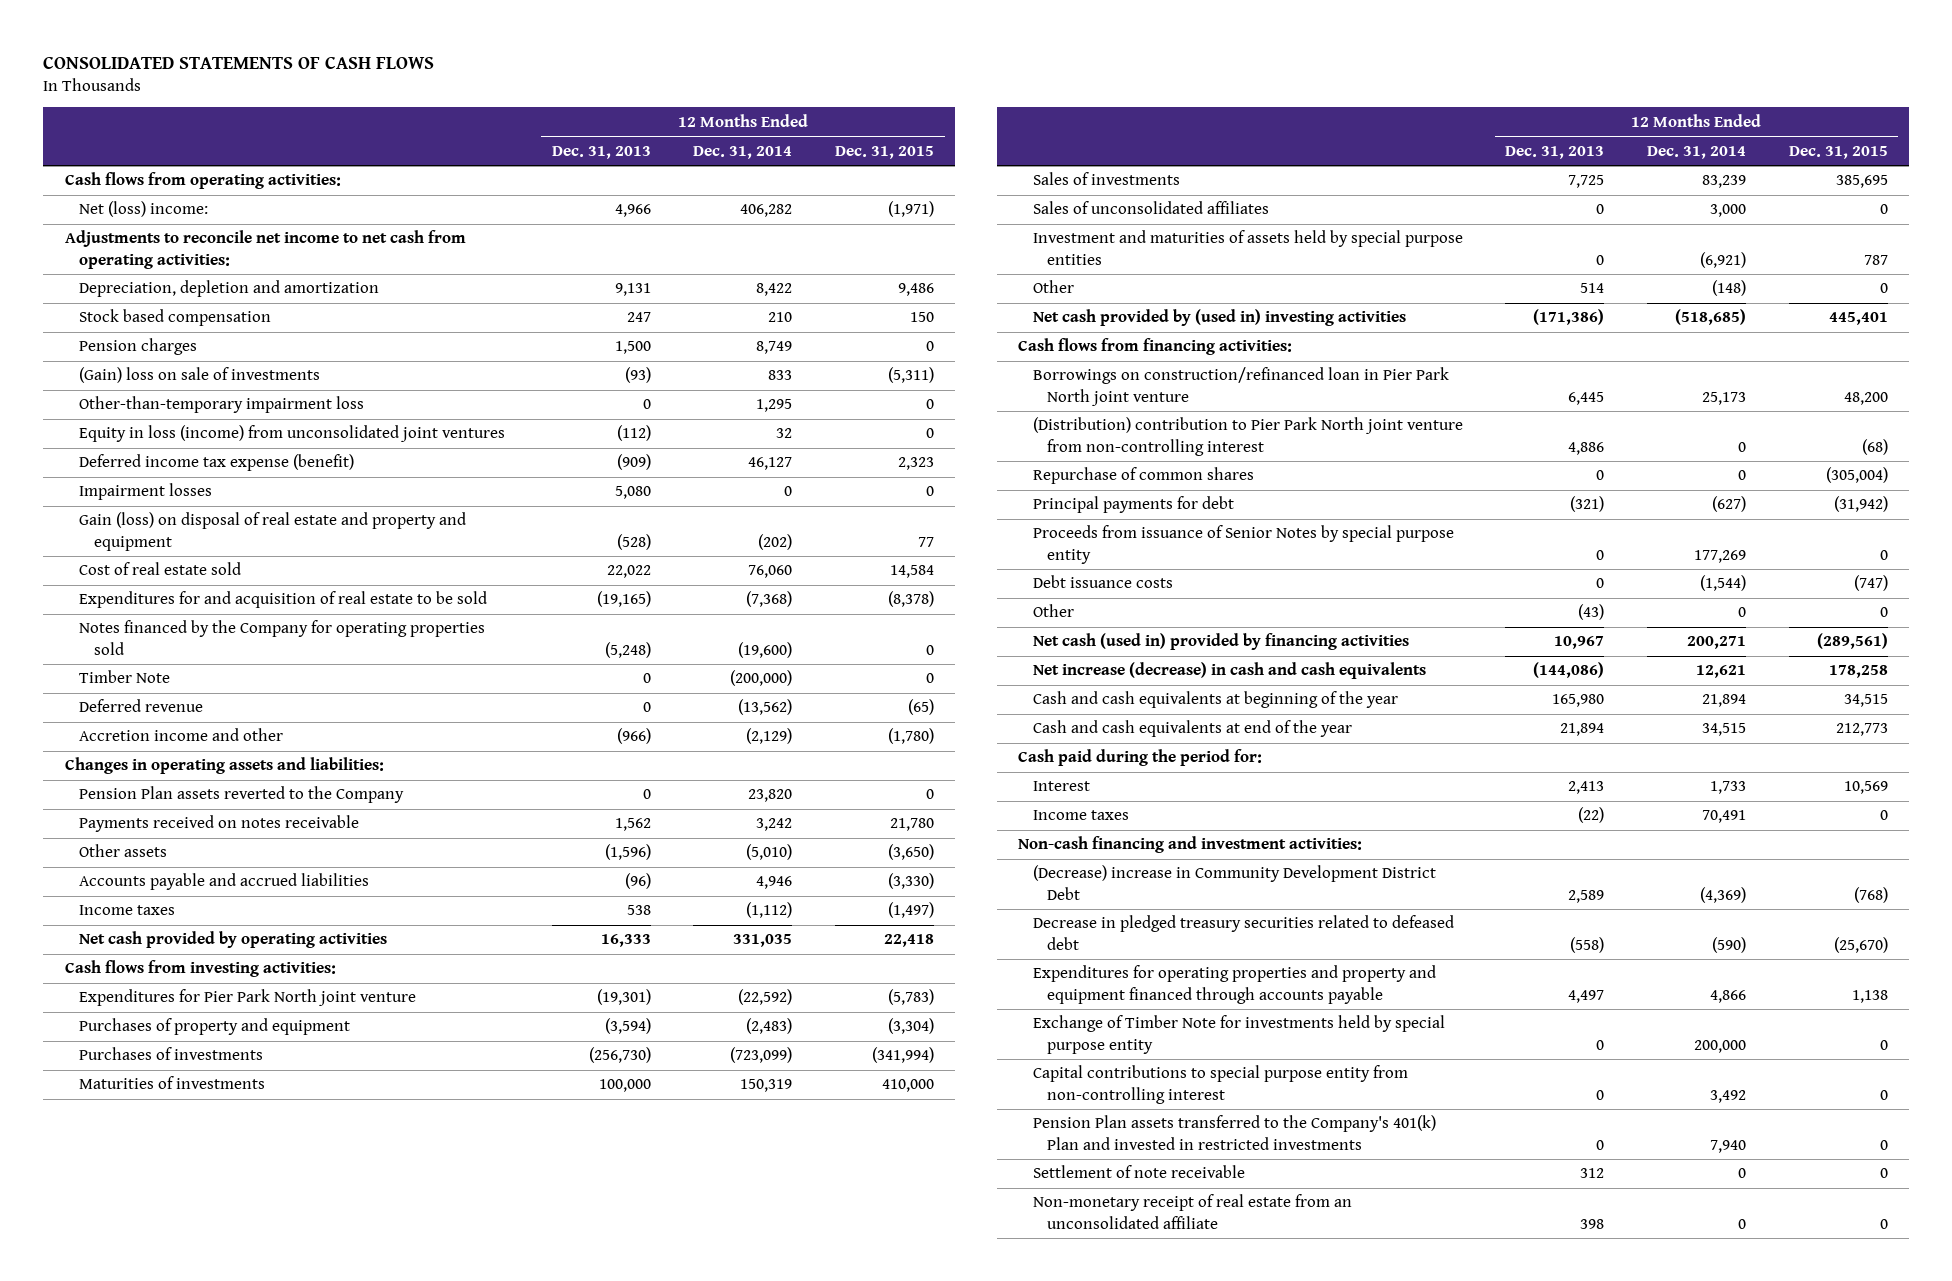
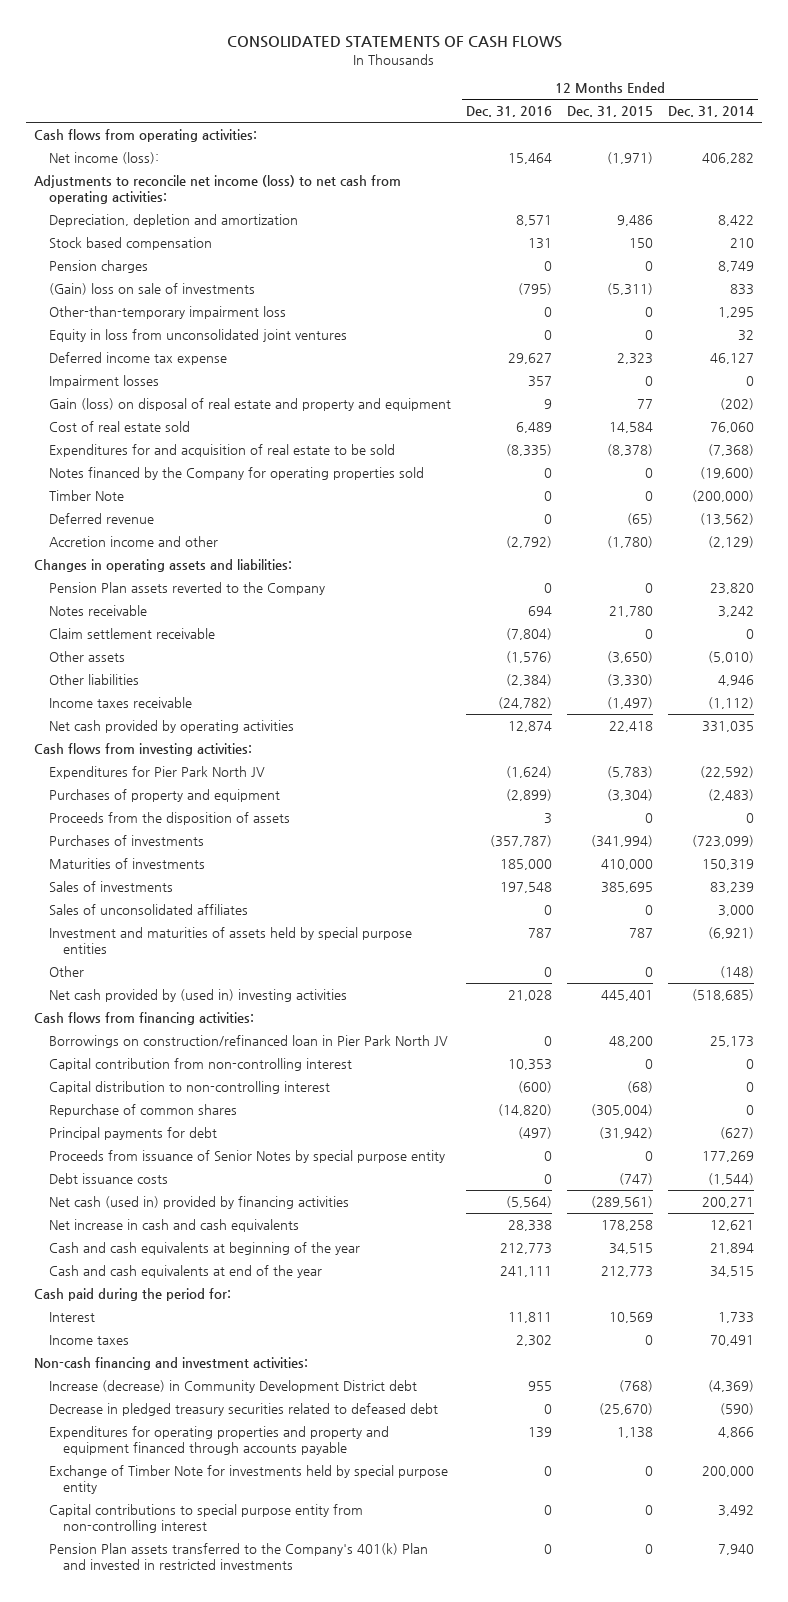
[551,145,651,159] Dec. 31, 2013 -> none
none -> [465,106,552,118] Dec. 31, 2016
[79,201,209,218] Net (loss) income: -> [48,151,159,164] Net income (loss):
[64,230,466,269] Adjustments to reconcile net income to net cash from operating activities: -> [33,174,401,204] Adjustments to reconcile net income (loss) to net cash from operating activities:
[79,425,506,443] Equity in loss (income) from unconsolidated joint ventures -> [48,328,347,342] Equity in loss from unconsolidated joint ventures
[79,454,355,472] Deferred income tax expense (benefit) -> [48,351,227,365] Deferred income tax expense
[79,815,360,833] Payments received on notes receivable -> [48,604,147,616] Notes receivable
none -> [48,627,215,639] Claim settlement receivable
[79,873,370,891] Accounts payable and accrued liabilities -> [48,673,139,685] Other liabilities
[79,905,176,916] Income taxes -> [48,696,192,708] Income taxes receivable
[79,989,417,1007] Expenditures for Pier Park North joint venture -> [48,765,265,779] Expenditures for Pier Park North JV
none -> [48,811,290,825] Proceeds from the disposition of assets
[1032,417,1463,456] (Distribution) contribution to Pier Park North joint venture from non-controlling interest -> none
[1032,367,1449,406] Borrowings on construction/refinanced loan in Pier Park North joint venture -> [48,1034,448,1048] Borrowings on construction/refinanced loan in Pier Park North JV
none -> [48,1057,352,1071] Capital contribution from non-controlling interest
none -> [48,1080,330,1094] Capital distribution to non-controlling interest
[1032,604,1074,618] Other -> none
[1032,662,1426,680] Net increase (decrease) in cash and cash equivalents -> [48,1218,299,1232] Net increase in cash and cash equivalents
[1032,865,1436,900] (Decrease) increase in Community Development District Debt -> [48,1379,417,1393] Increase (decrease) in Community Development District debt
[1032,1165,1245,1179] Settlement of note receivable -> none
[1032,1194,1352,1229] Non-monetary receipt of real estate from an unconsolidated affiliate -> none

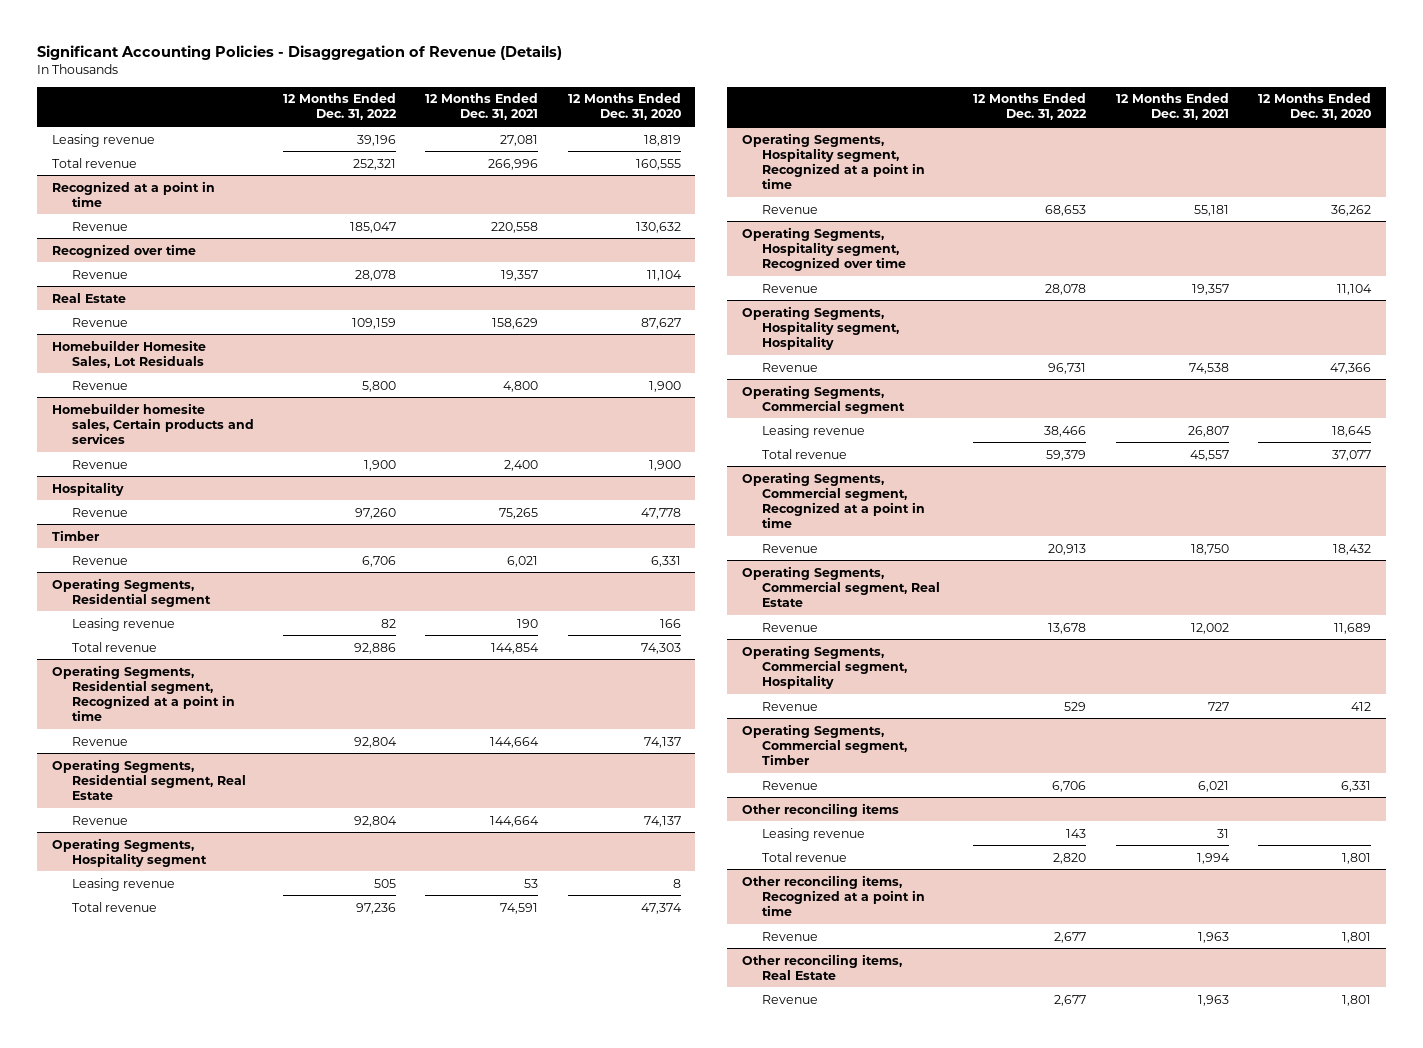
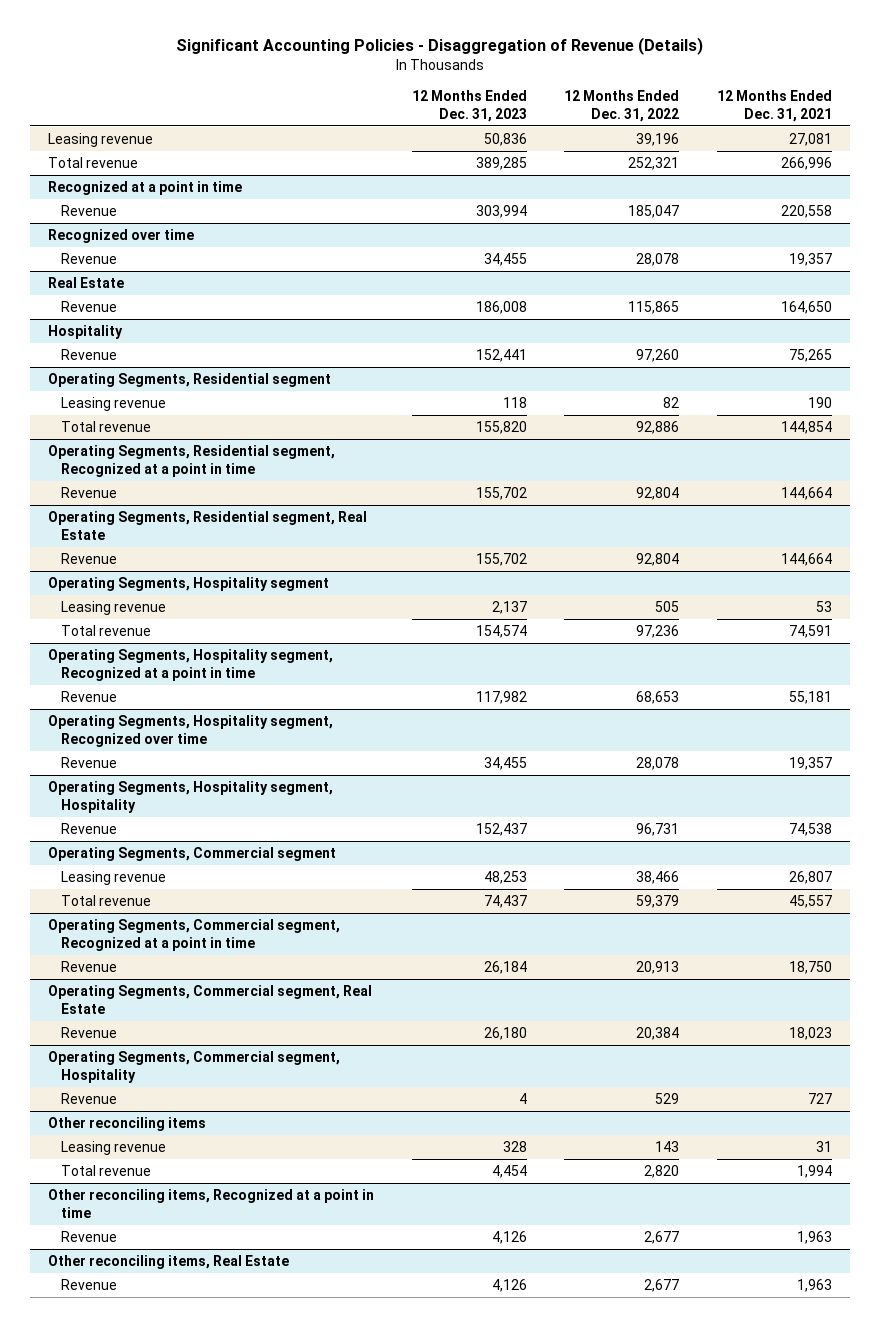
[567,93,681,121] 12 Months Ended Dec. 31, 2020 -> none
none -> [411,89,527,122] 12 Months Ended Dec. 31, 2023
[51,339,206,368] Homebuilder Homesite Sales, Lot Residuals -> none
[71,380,128,390] Revenue -> none
[51,402,254,444] Homebuilder homesite sales, Certain products and services -> none
[71,459,128,469] Revenue -> none
[352,317,397,329] 109,159 -> [628,301,680,315] 115,865
[492,317,539,329] 158,629 -> [780,301,832,315] 164,650
[51,529,100,541] Timber -> none
[71,555,128,565] Revenue -> none
[1048,622,1087,634] 13,678 -> [636,1027,680,1041] 20,384
[1190,622,1229,634] 12,002 -> [788,1027,832,1041] 18,023
[741,723,908,765] Operating Segments, Commercial segment, Timber -> none
[762,780,819,790] Revenue -> none

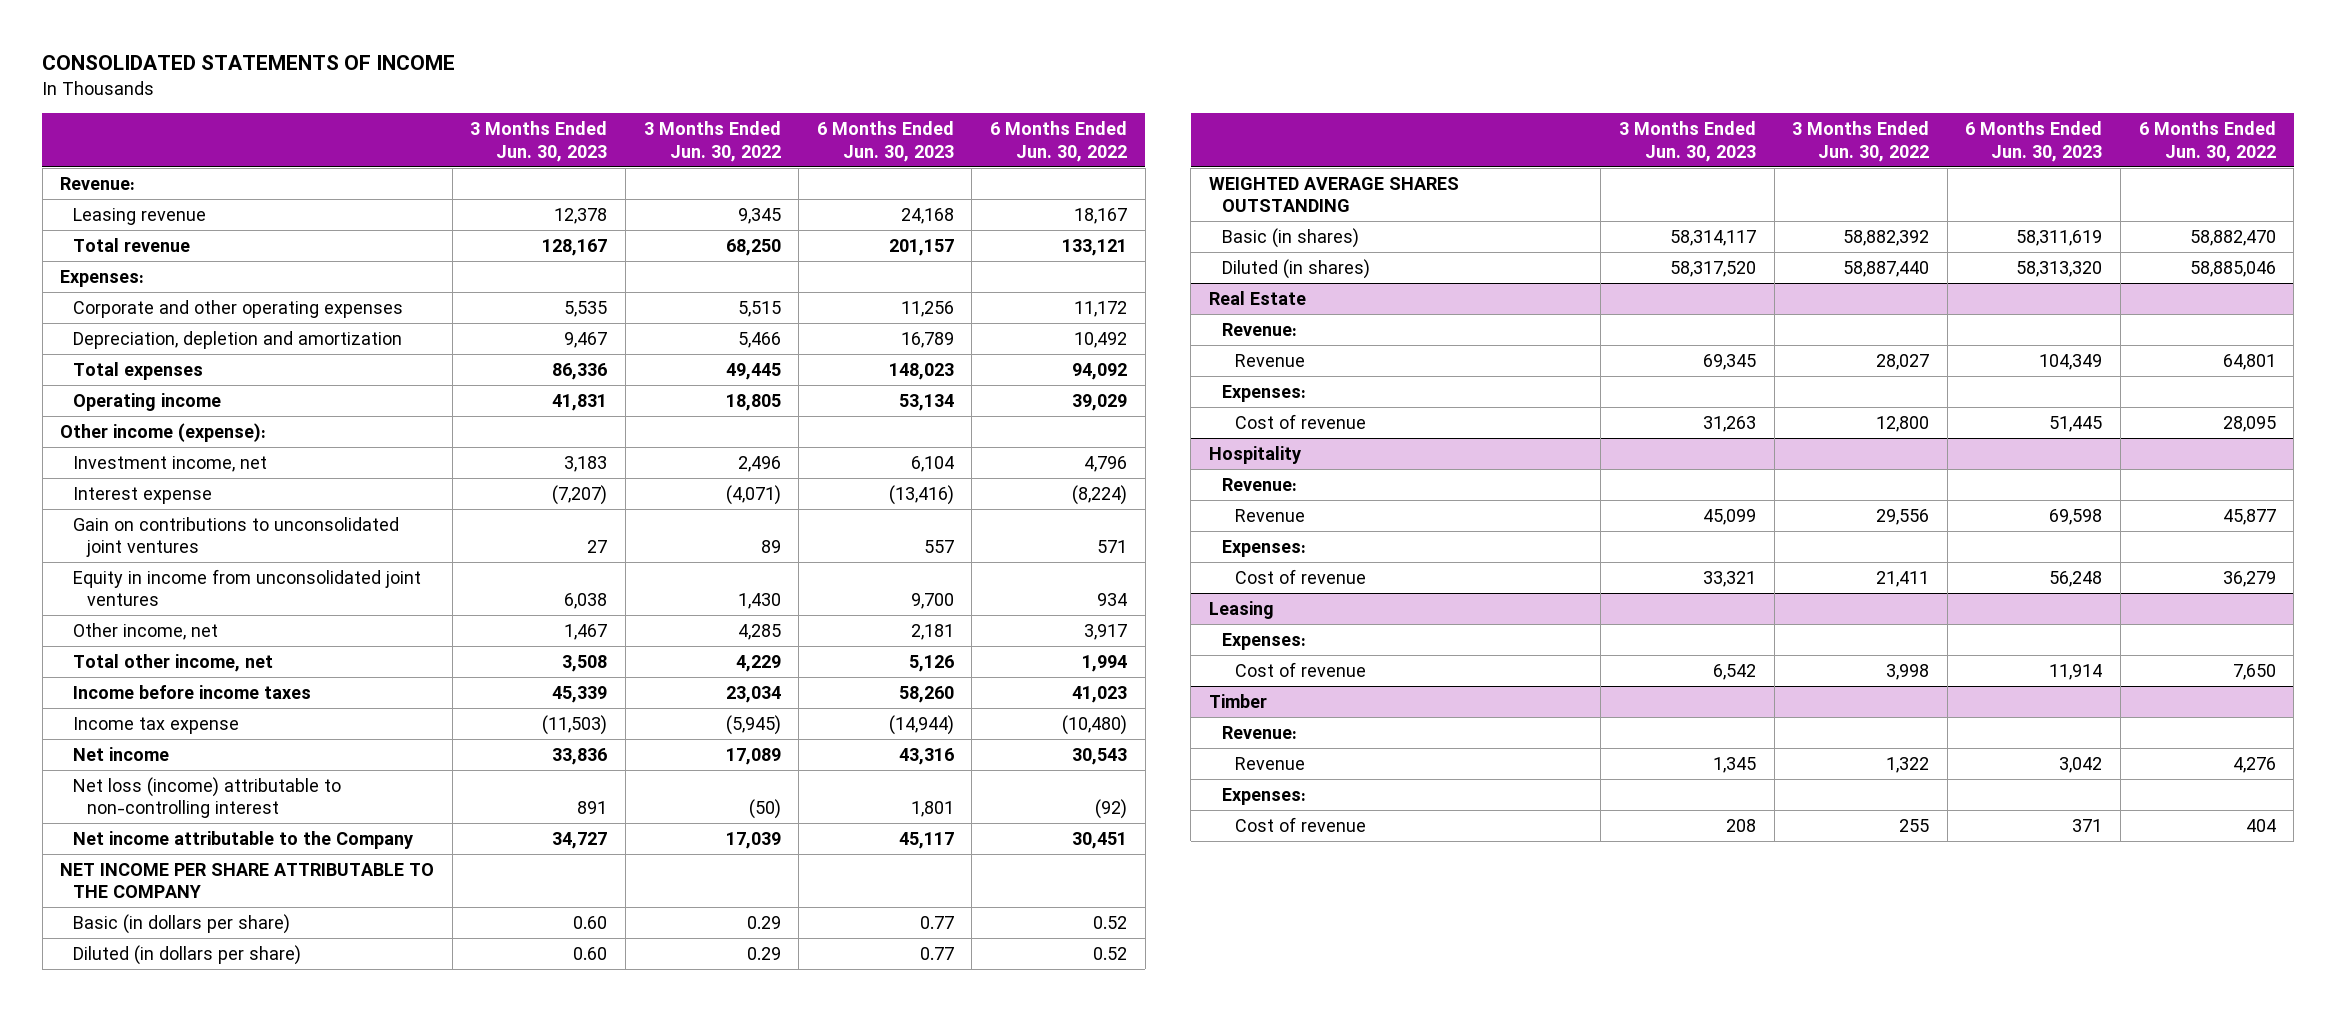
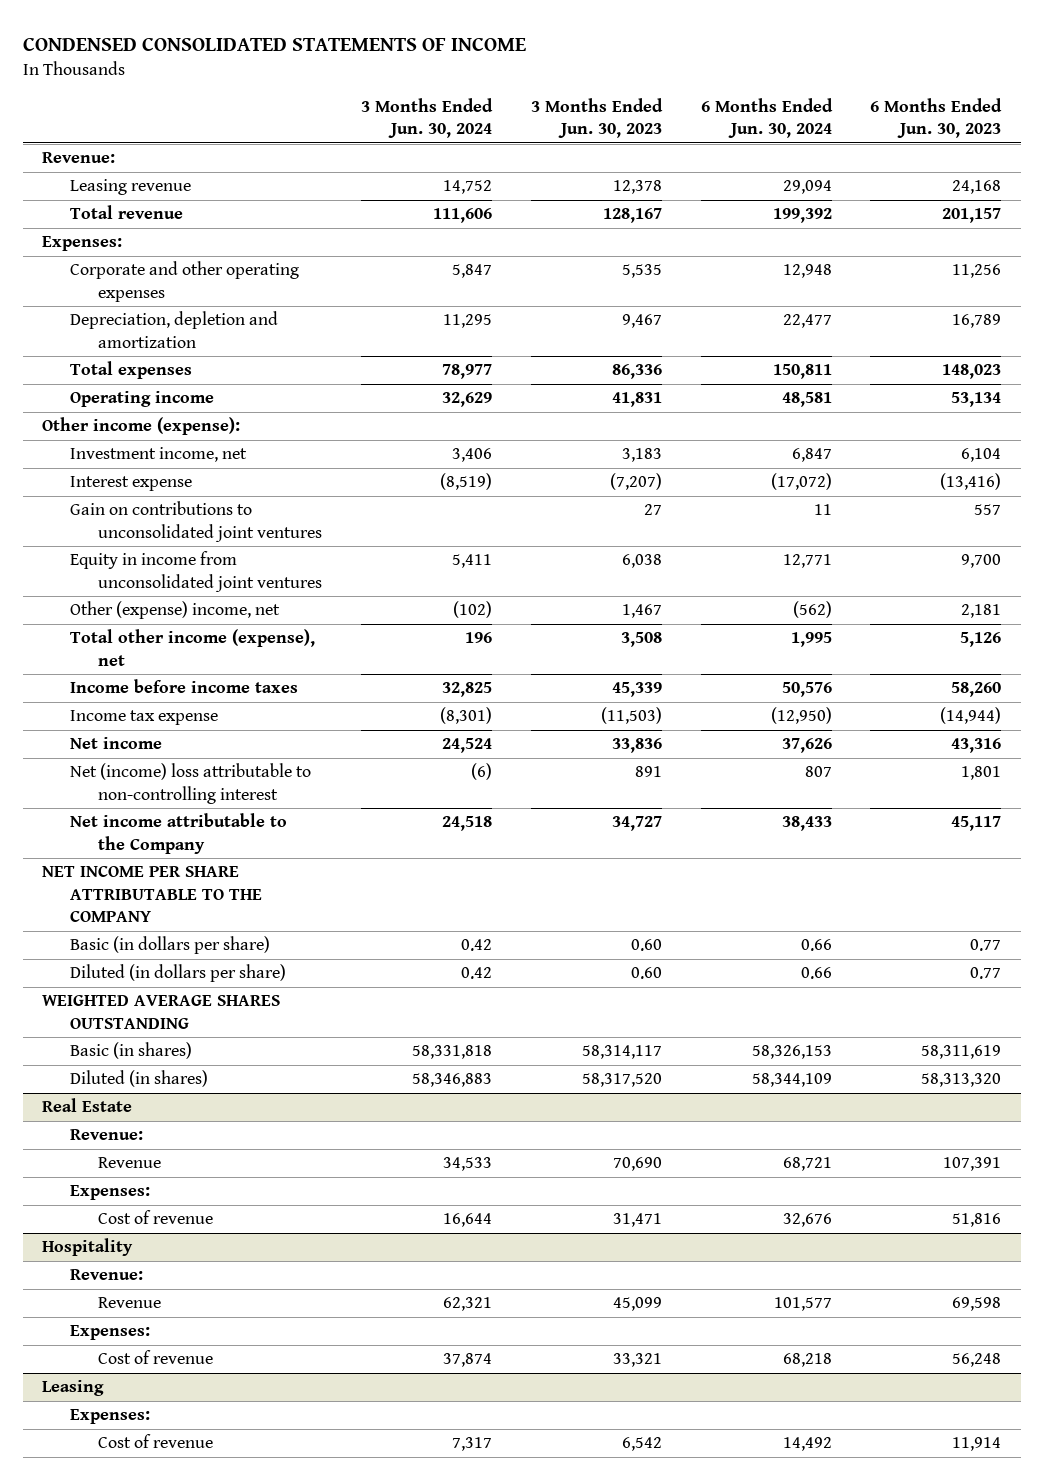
[42,55,456,71] CONSOLIDATED STATEMENTS OF INCOME -> [23,37,527,51] CONDENSED CONSOLIDATED STATEMENTS OF INCOME
[643,121,781,162] 3 Months Ended Jun. 30, 2022 -> none
[990,121,1128,162] 6 Months Ended Jun. 30, 2022 -> none
none -> [361,97,494,139] 3 Months Ended Jun. 30, 2024
none -> [700,97,833,139] 6 Months Ended Jun. 30, 2024
[73,622,219,640] Other income, net -> [70,601,281,620] Other (expense) income, net
[73,653,274,672] Total other income, net -> [70,629,316,666] Total other income (expense), net
[73,776,342,819] Net loss (income) attributable to non-controlling interest -> [70,763,312,804] Net (income) loss attributable to non-controlling interest
[1702,353,1756,370] 69,345 -> [612,1157,662,1172] 70,690
[2039,353,2103,370] 104,349 -> [943,1157,1002,1172] 107,391
[1702,415,1756,432] 31,263 -> [612,1213,662,1228] 31,471
[2049,415,2103,432] 51,445 -> [952,1213,1002,1228] 51,816
[1208,693,1267,708] Timber -> none
[1221,725,1297,739] Revenue: -> none
[1235,756,1306,770] Revenue -> none
[1221,787,1306,805] Expenses: -> none
[1235,816,1367,832] Cost of revenue -> none

